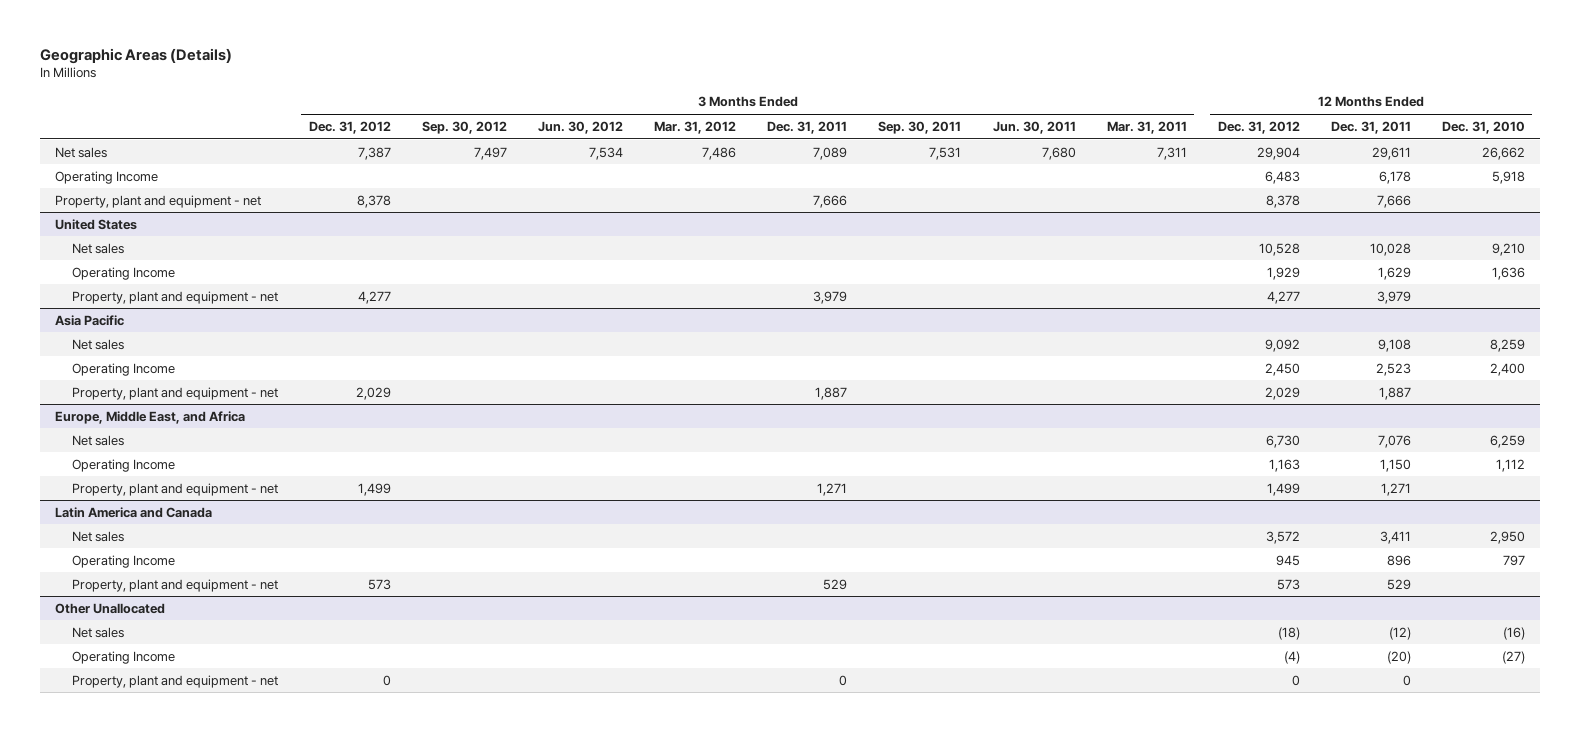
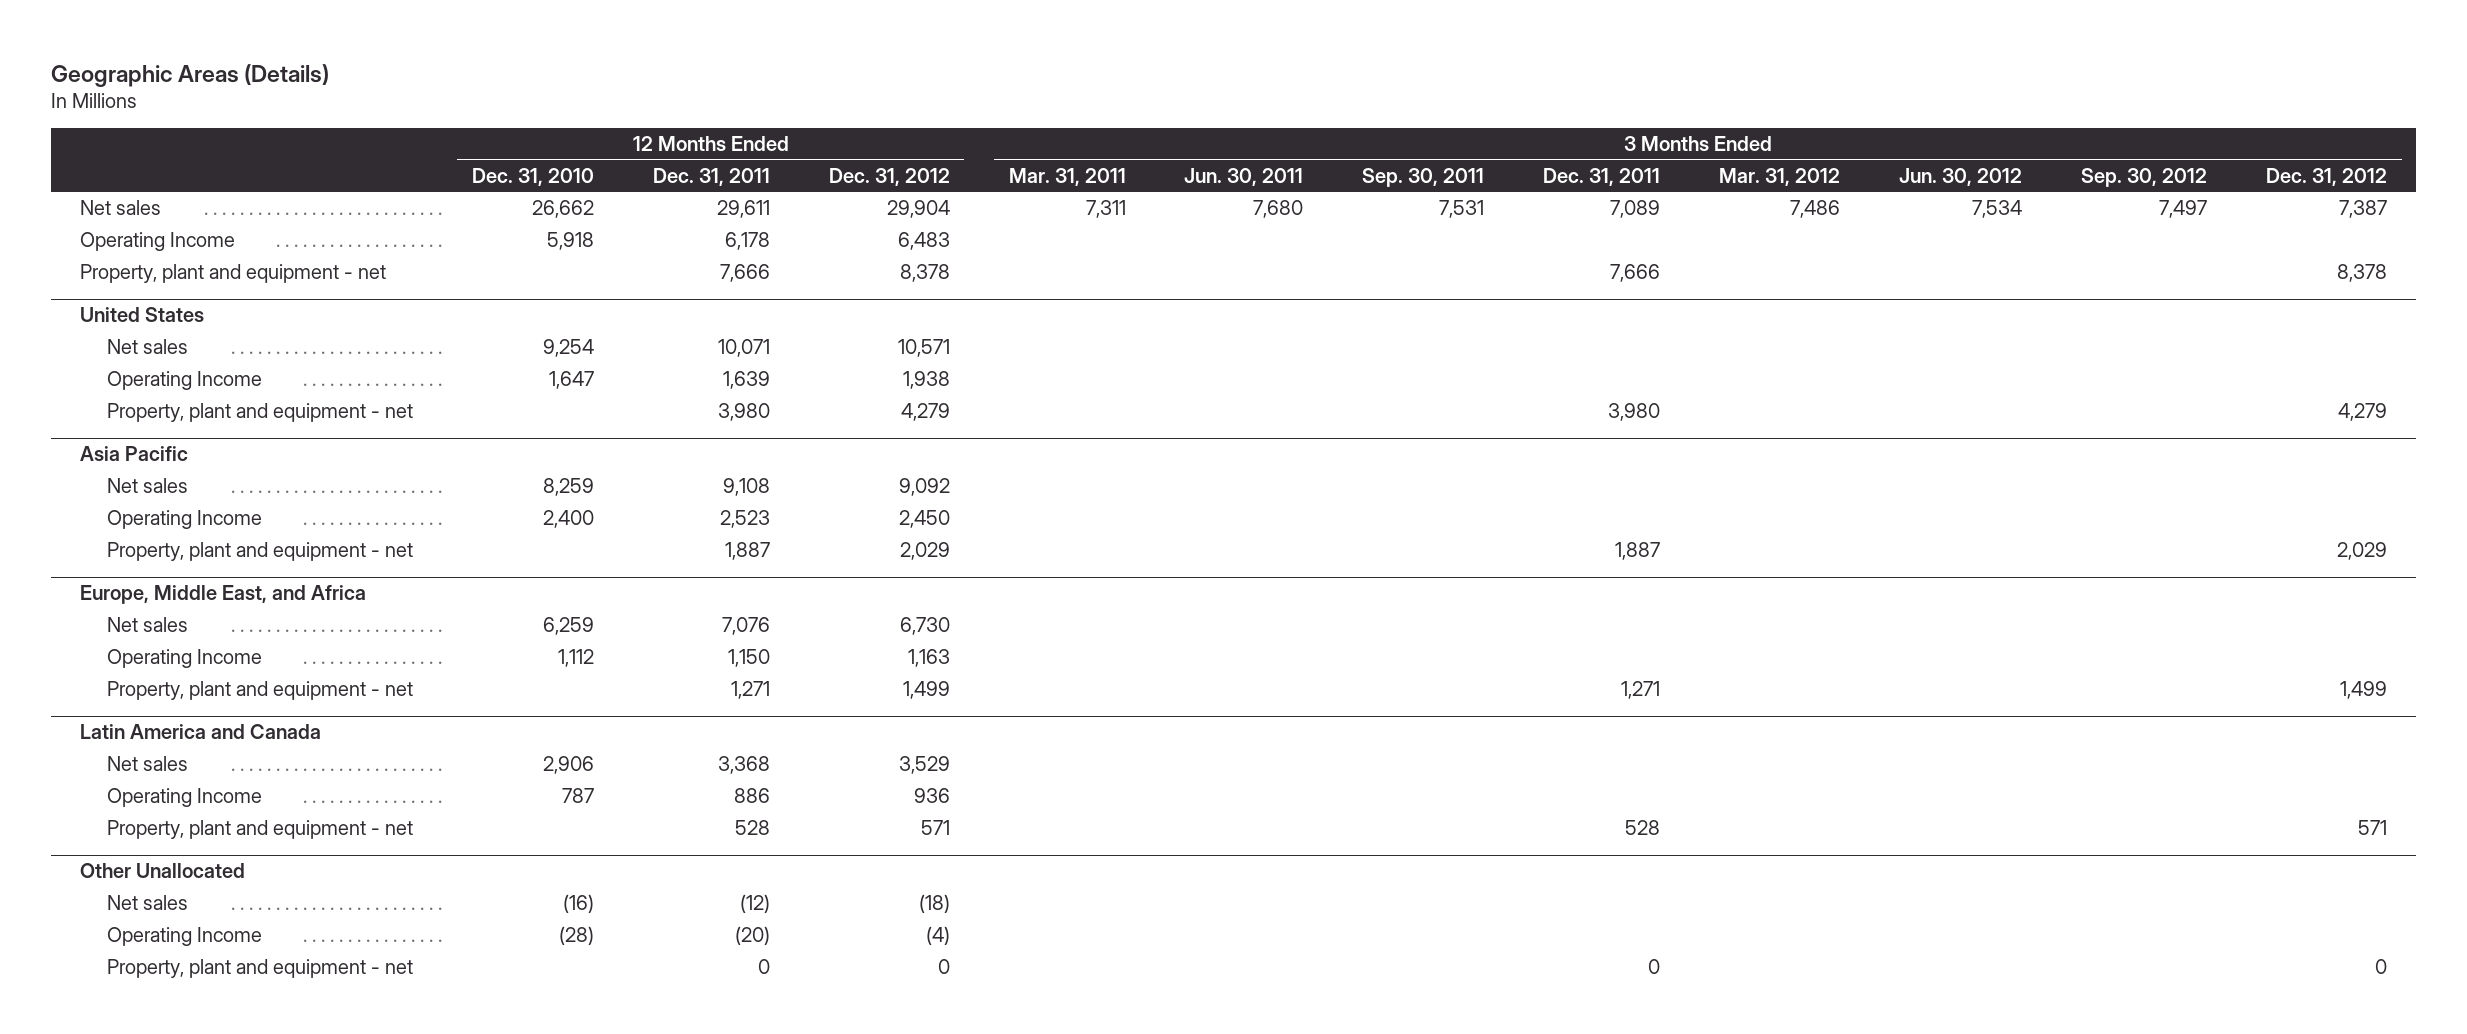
[1258,242,1300,256] 10,528 -> [897,338,950,357] 10,571
[1369,242,1411,256] 10,028 -> [717,338,770,357] 10,071
[1491,242,1525,256] 9,210 -> [542,338,594,357] 9,254
[1266,266,1300,280] 1,929 -> [902,370,950,389] 1,938
[1377,266,1411,280] 1,629 -> [722,370,770,389] 1,639
[1491,266,1525,280] 1,636 -> [548,370,594,389] 1,647
[358,290,392,304] 4,277 -> [2337,402,2387,421] 4,279
[813,290,848,304] 3,979 -> [1608,402,1661,421] 3,980
[1266,290,1300,304] 4,277 -> [900,402,950,421] 4,279
[1376,290,1411,304] 3,979 -> [717,402,770,421] 3,980
[1265,530,1300,544] 3,572 -> [898,755,950,774] 3,529
[1379,530,1411,544] 3,411 -> [717,755,770,774] 3,368
[1489,530,1525,544] 2,950 -> [542,755,594,774] 2,906
[1275,554,1300,566] 945 -> [913,787,950,803] 936
[1386,554,1411,566] 896 -> [733,787,770,803] 886
[1502,554,1525,566] 797 -> [561,787,594,803] 787
[368,578,392,590] 573 -> [2357,819,2387,835] 571
[823,578,848,590] 529 -> [1625,819,1661,835] 528
[1276,578,1300,590] 573 -> [920,819,950,835] 571
[1386,578,1411,590] 529 -> [734,819,770,835] 528
[1501,650,1525,664] (27) -> [558,925,594,945] (28)

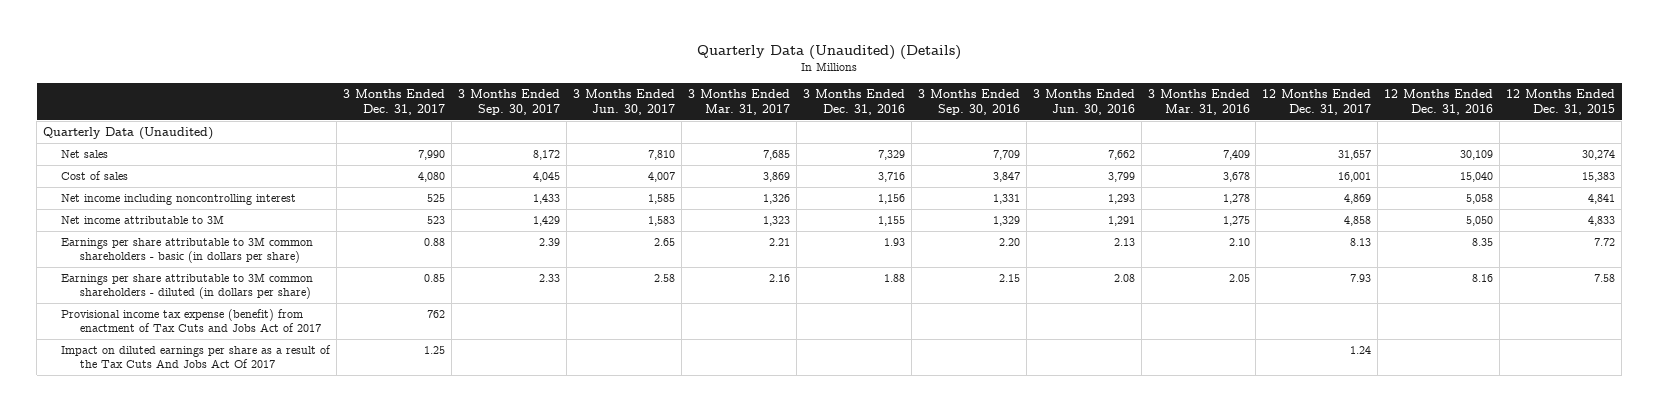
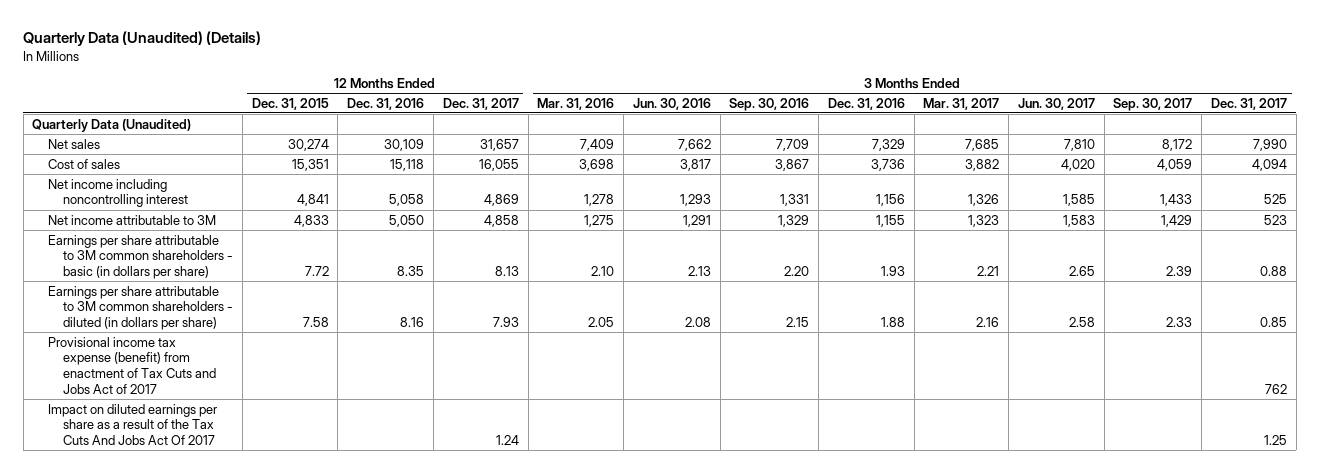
[418,172,446,183] 4,080 -> [1251,158,1287,171] 4,094
[533,172,561,183] 4,045 -> [1157,158,1193,171] 4,059
[648,172,676,183] 4,007 -> [1060,158,1095,171] 4,020
[762,172,790,183] 3,869 -> [965,158,1000,171] 3,882
[877,172,905,183] 3,716 -> [870,158,905,171] 3,736
[992,172,1020,183] 3,847 -> [775,158,810,171] 3,867
[1107,172,1135,183] 3,799 -> [679,158,711,171] 3,817
[1222,172,1250,183] 3,678 -> [579,158,615,171] 3,698
[1338,172,1372,183] 16,001 -> [478,158,519,171] 16,055
[1460,172,1494,183] 15,040 -> [390,158,425,171] 15,118
[1582,172,1616,183] 15,383 -> [291,158,329,171] 15,351

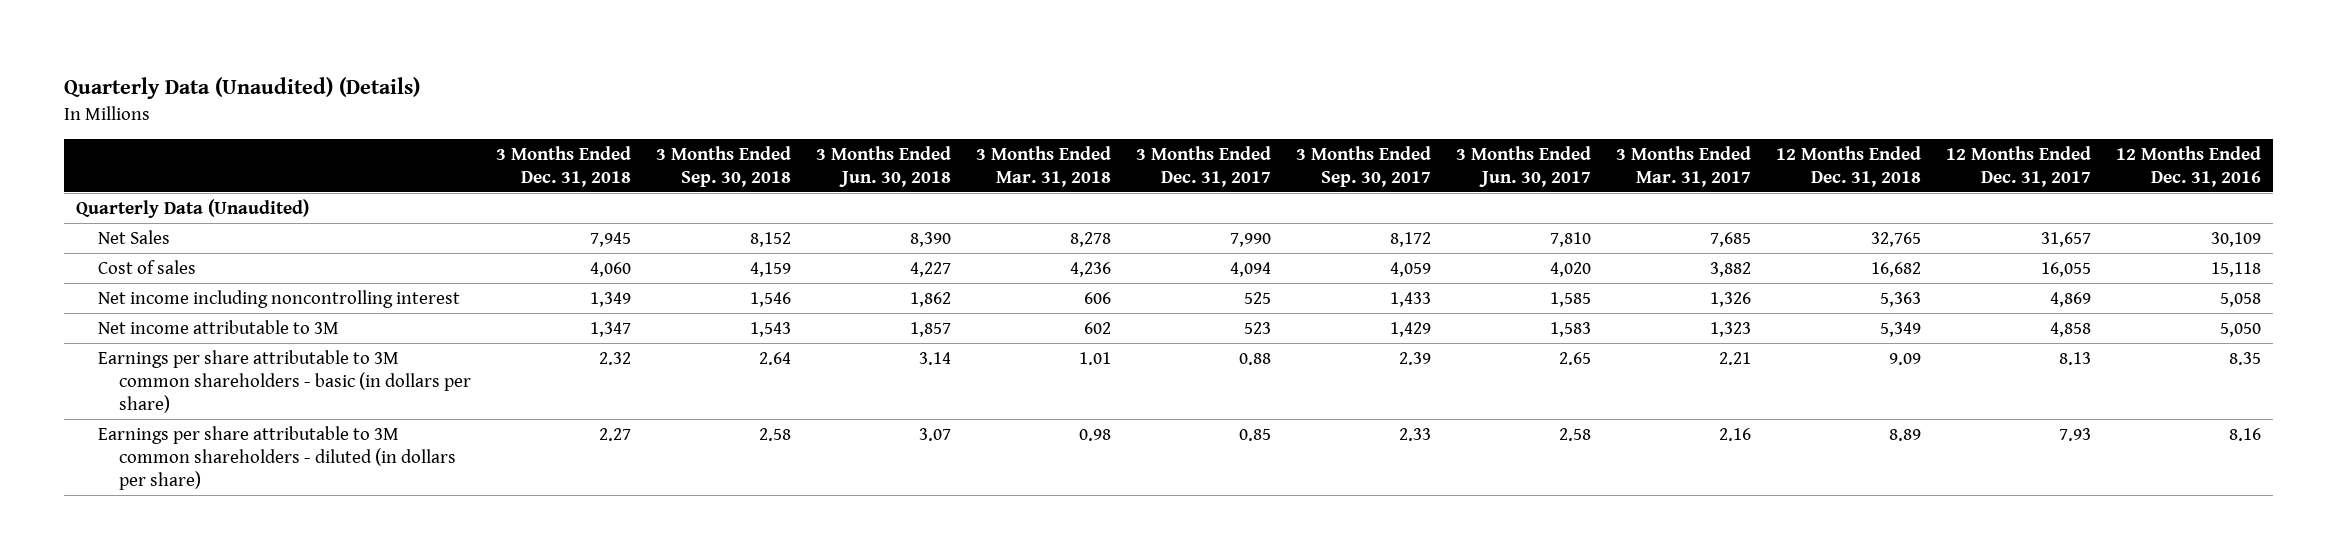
[251,97,329,110] Dec. 31, 2015 -> none
[537,97,615,110] Mar. 31, 2016 -> none
[632,97,711,110] Jun. 30, 2016 -> none
[729,97,810,111] Sep. 30, 2016 -> none
[827,97,905,110] Dec. 31, 2016 -> none
none -> [496,145,632,187] 3 Months Ended Dec. 31, 2018
none -> [656,145,792,187] 3 Months Ended Sep. 30, 2018
none -> [816,145,952,187] 3 Months Ended Jun. 30, 2018
none -> [976,145,1112,187] 3 Months Ended Mar. 31, 2018
none -> [1775,145,1921,187] 12 Months Ended Dec. 31, 2018
[47,138,100,149] Net sales -> [97,230,170,245] Net Sales
[47,336,217,394] Provisional income tax expense (benefit) from enactment of Tax Cuts and Jobs Act of 2017 -> none
[47,403,217,446] Impact on diluted earnings per share as a result of the Tax Cuts And Jobs Act Of 2017 -> none

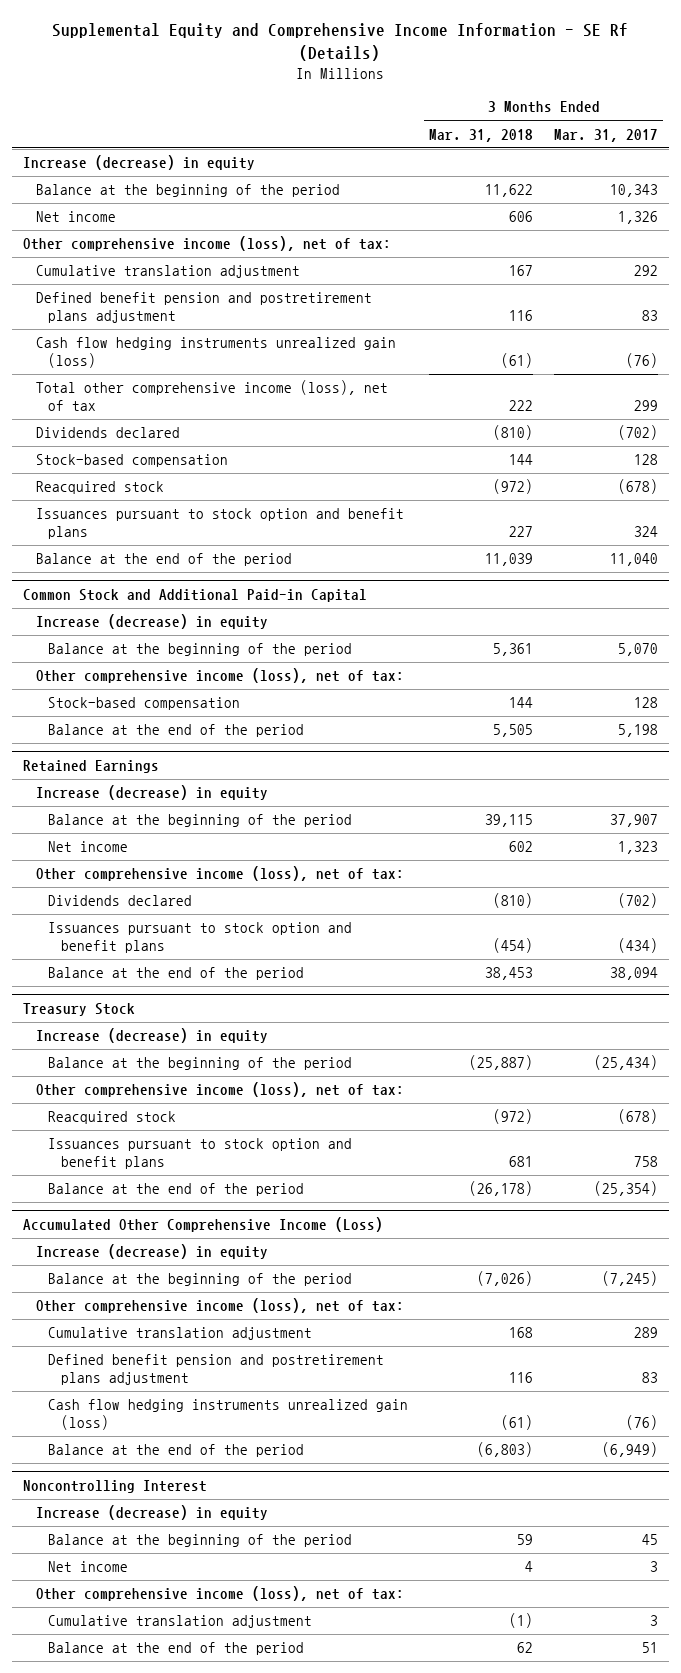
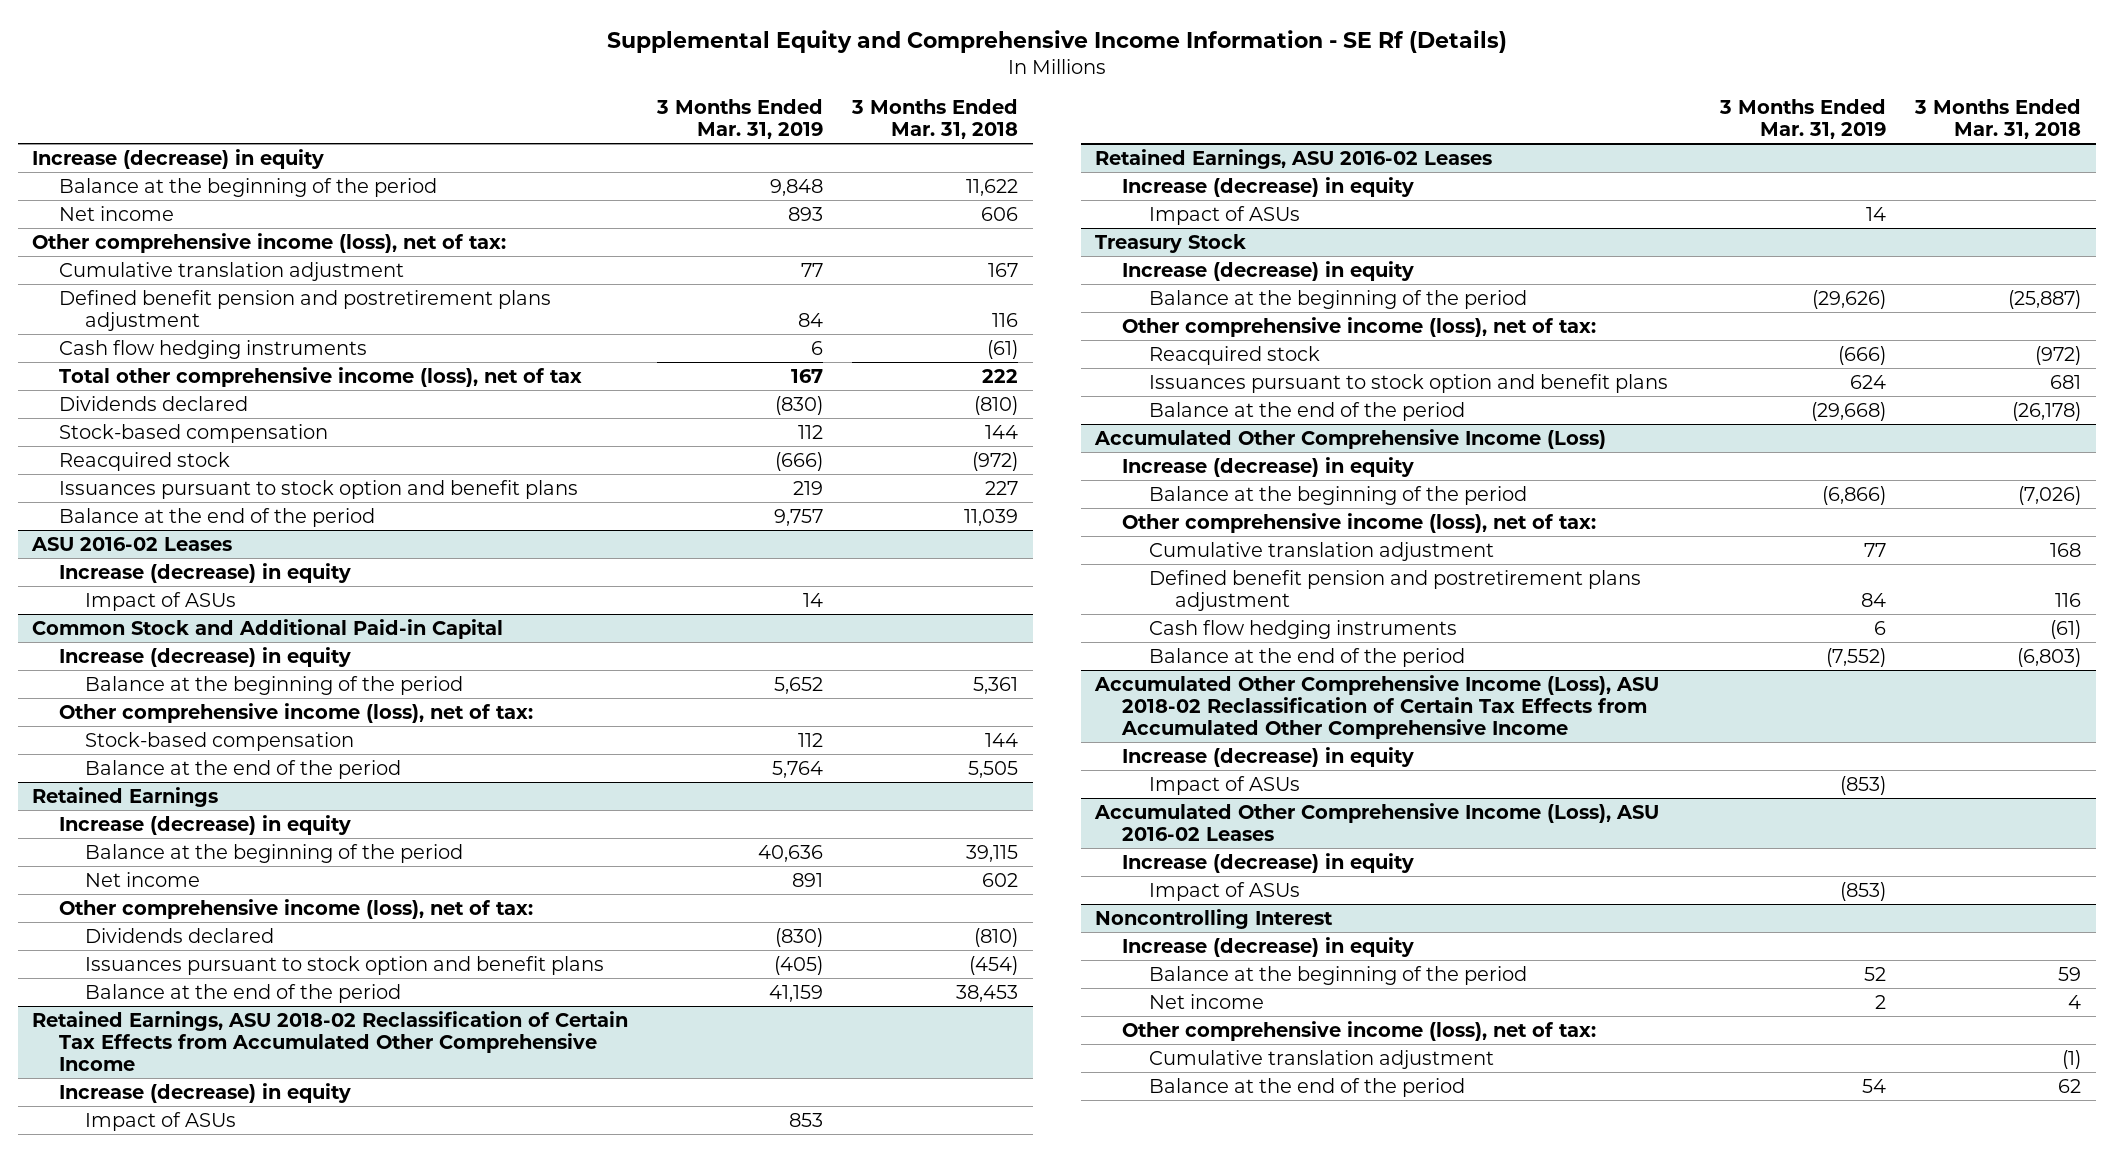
[554,128,659,142] Mar. 31, 2017 -> none
none -> [656,98,824,139] 3 Months Ended Mar. 31, 2019
[35,337,396,368] Cash flow hedging instruments unrealized gain (loss) -> [58,339,367,359] Cash flow hedging instruments
none -> [31,536,233,551] ASU 2016-02 Leases
none -> [58,562,351,583] Increase (decrease) in equity
none -> [85,591,237,611] Impact of ASUs
none -> [32,1010,629,1072] Retained Earnings, ASU 2018-02 Reclassification of Certain Tax Effects from Accumulated Other Comprehensive Income
none -> [58,1082,351,1103] Increase (decrease) in equity
none -> [85,1111,237,1131] Impact of ASUs
none -> [1095,148,1493,169] Retained Earnings, ASU 2016-02 Leases
none -> [1122,176,1415,197] Increase (decrease) in equity
none -> [1148,205,1300,225] Impact of ASUs
[48,1399,409,1430] Cash flow hedging instruments unrealized gain (loss) -> [1148,619,1457,639] Cash flow hedging instruments
none -> [1094,674,1660,740] Accumulated Other Comprehensive Income (Loss), ASU 2018-02 Reclassification of Certain Tax Effects from Accumulated Other Comprehensive Income
none -> [1122,746,1415,767] Increase (decrease) in equity
none -> [1148,775,1300,795] Impact of ASUs
none -> [1094,802,1660,841] Accumulated Other Comprehensive Income (Loss), ASU 2016-02 Leases
none -> [1122,852,1415,873] Increase (decrease) in equity
none -> [1148,881,1300,901] Impact of ASUs

